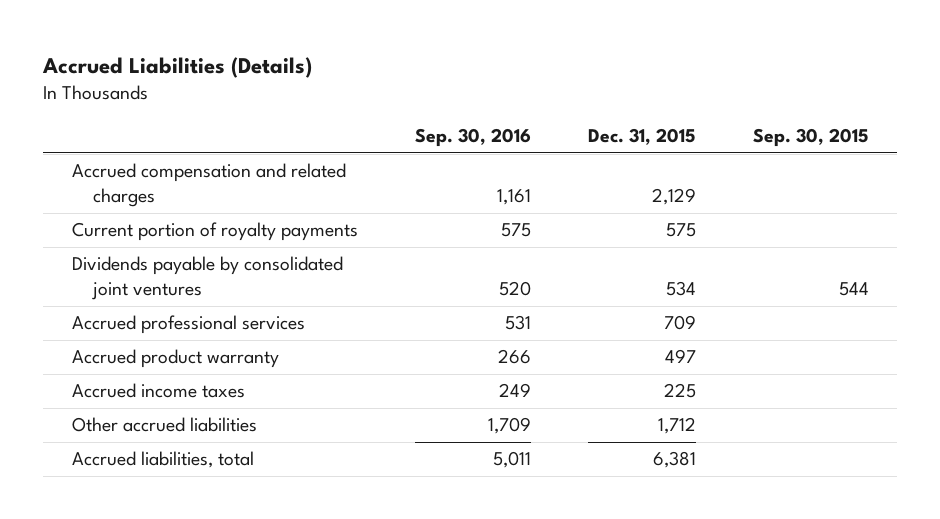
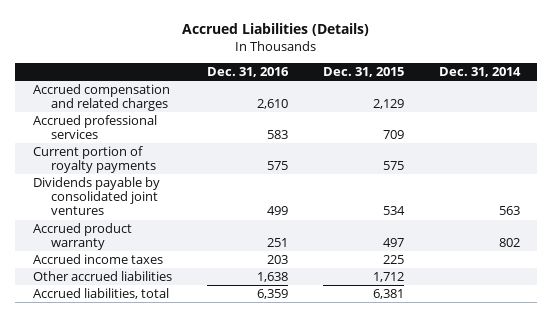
[414,128,531,148] Sep. 30, 2016 -> none
[752,128,869,148] Sep. 30, 2015 -> none
none -> [206,67,289,78] Dec. 31, 2016
none -> [438,67,521,78] Dec. 31, 2014
[71,315,305,335] Accrued professional services -> [32,114,157,140] Accrued professional services

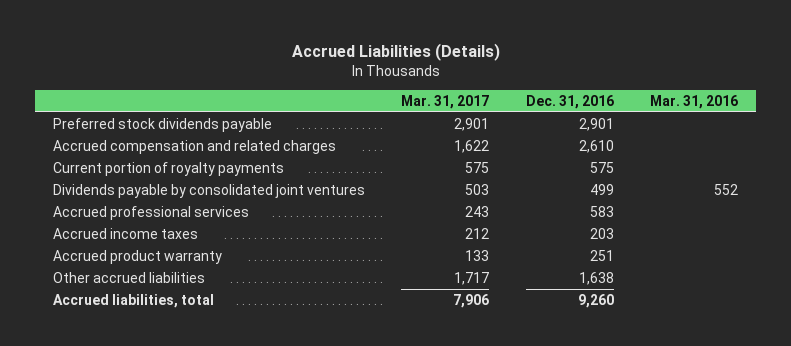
[322,67,404,78] Dec. 31, 2015 -> none
[438,67,521,78] Dec. 31, 2014 -> none
none -> [401,95,490,110] Mar. 31, 2017
none -> [649,95,738,110] Mar. 31, 2016
none -> [53,117,273,132] Preferred stock dividends payable
[32,114,157,140] Accrued professional services -> [53,205,250,220] Accrued professional services
[32,222,132,251] Accrued product warranty -> [53,249,223,264] Accrued product warranty
[256,288,288,299] 6,359 -> [577,293,614,308] 9,260

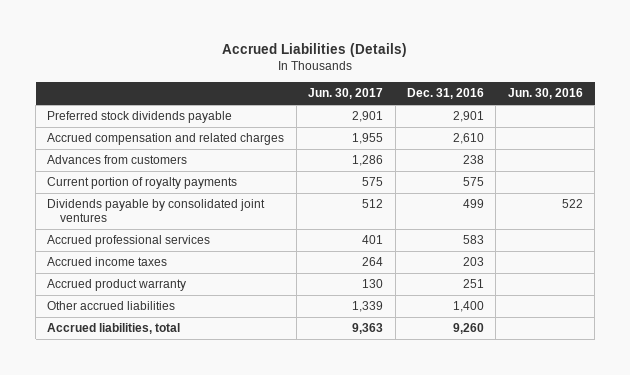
[401,95,490,110] Mar. 31, 2017 -> none
[649,95,738,110] Mar. 31, 2016 -> none
none -> [308,88,384,100] Jun. 30, 2017
none -> [507,88,583,100] Jun. 30, 2016
none -> [47,155,188,165] Advances from customers
[578,271,614,285] 1,638 -> [452,301,484,313] 1,400

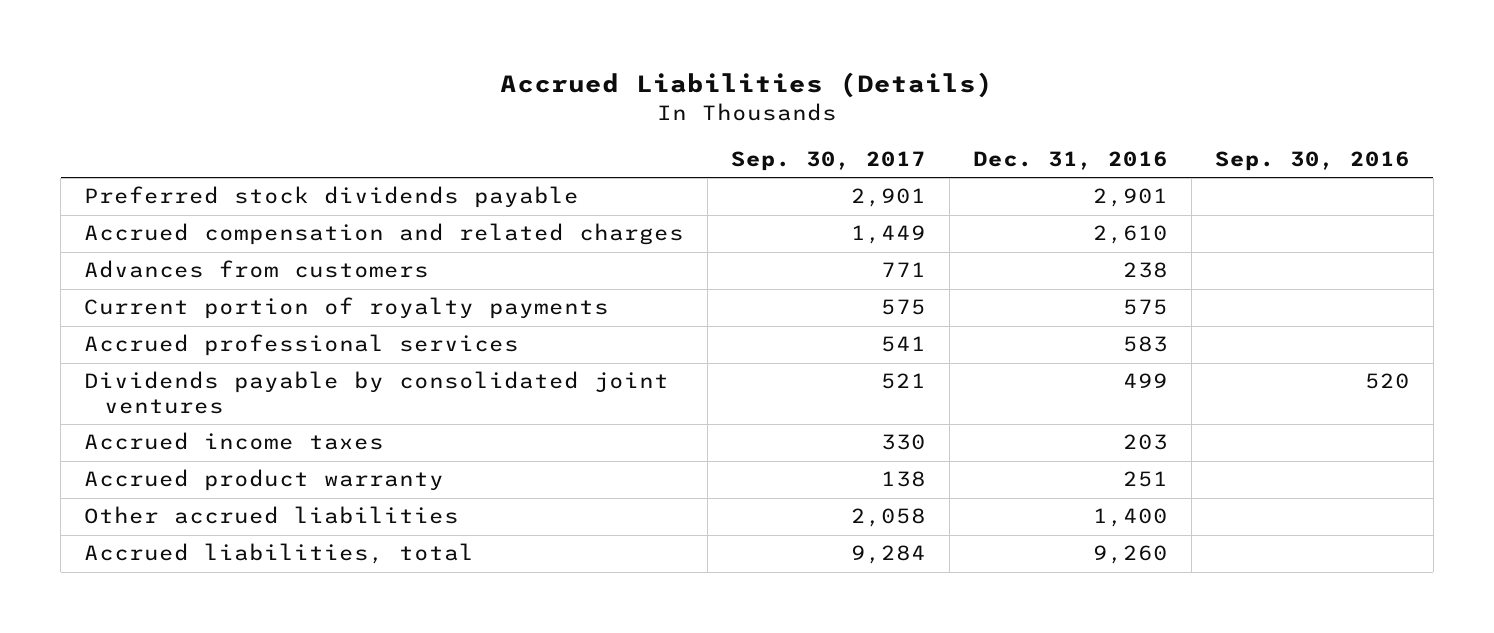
[308,88,384,100] Jun. 30, 2017 -> none
[507,88,583,100] Jun. 30, 2016 -> none
none -> [730,150,926,171] Sep. 30, 2017
none -> [1214,150,1410,171] Sep. 30, 2016
[47,199,266,223] Dividends payable by consolidated joint ventures -> [84,371,670,414] Dividends payable by consolidated joint ventures

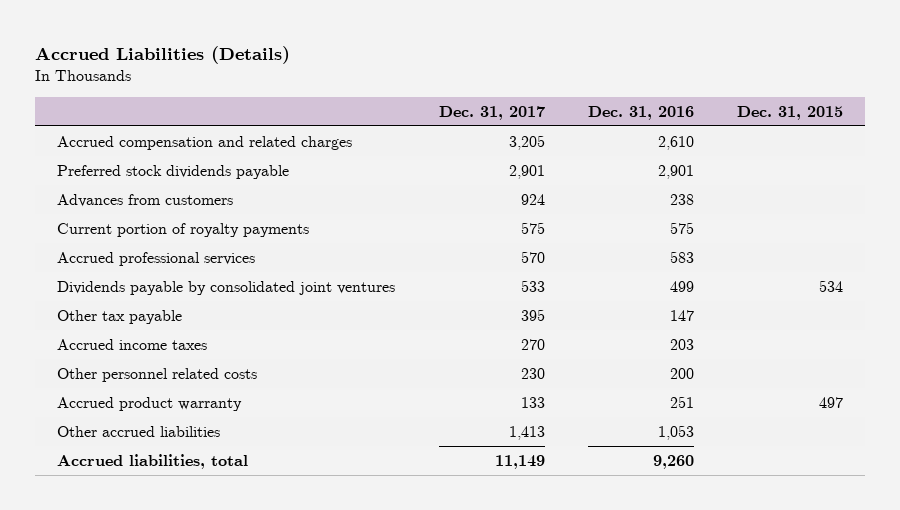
[730,150,926,171] Sep. 30, 2017 -> none
[1214,150,1410,171] Sep. 30, 2016 -> none
none -> [438,105,545,120] Dec. 31, 2017
none -> [737,105,844,120] Dec. 31, 2015
[84,186,580,209] Preferred stock dividends payable -> [57,164,290,179] Preferred stock dividends payable
none -> [57,309,183,324] Other tax payable
none -> [57,367,258,382] Other personnel related costs
[1092,508,1168,528] 1,400 -> [657,424,694,440] 1,053

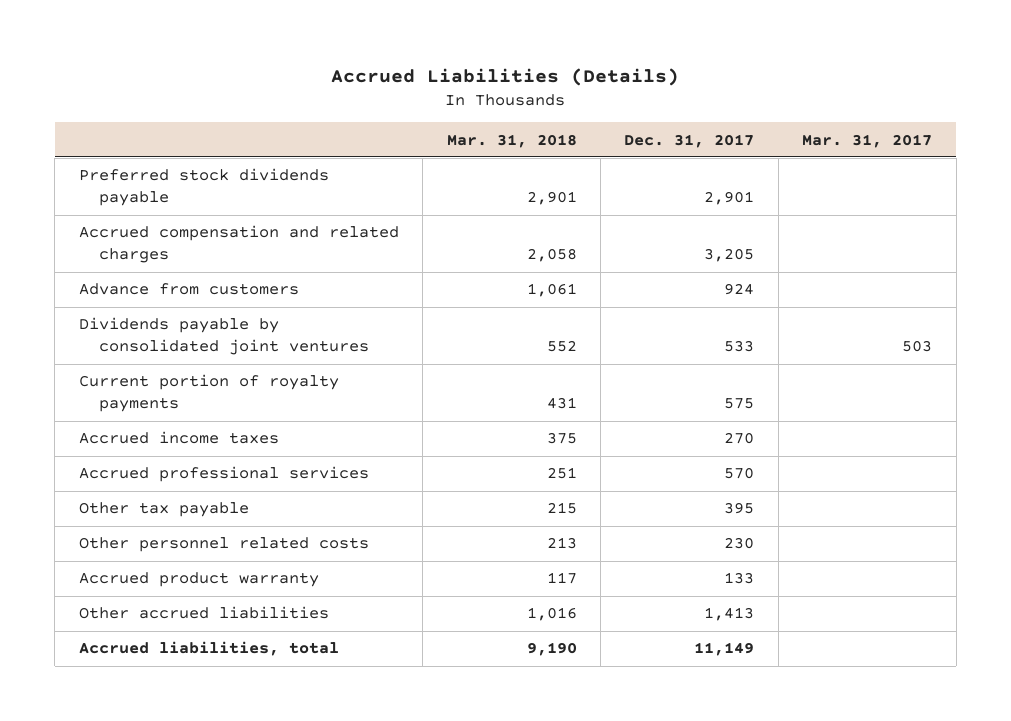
[587,105,694,120] Dec. 31, 2016 -> none
[737,105,844,120] Dec. 31, 2015 -> none
none -> [446,133,577,148] Mar. 31, 2018
none -> [802,133,933,148] Mar. 31, 2017
[57,135,353,150] Accrued compensation and related charges -> [78,225,399,264] Accrued compensation and related charges
[57,193,234,207] Advances from customers -> [78,283,299,296] Advance from customers
[57,280,396,295] Dividends payable by consolidated joint ventures -> [78,317,370,356] Dividends payable by consolidated joint ventures
[57,338,208,350] Accrued income taxes -> [78,431,279,445] Accrued income taxes

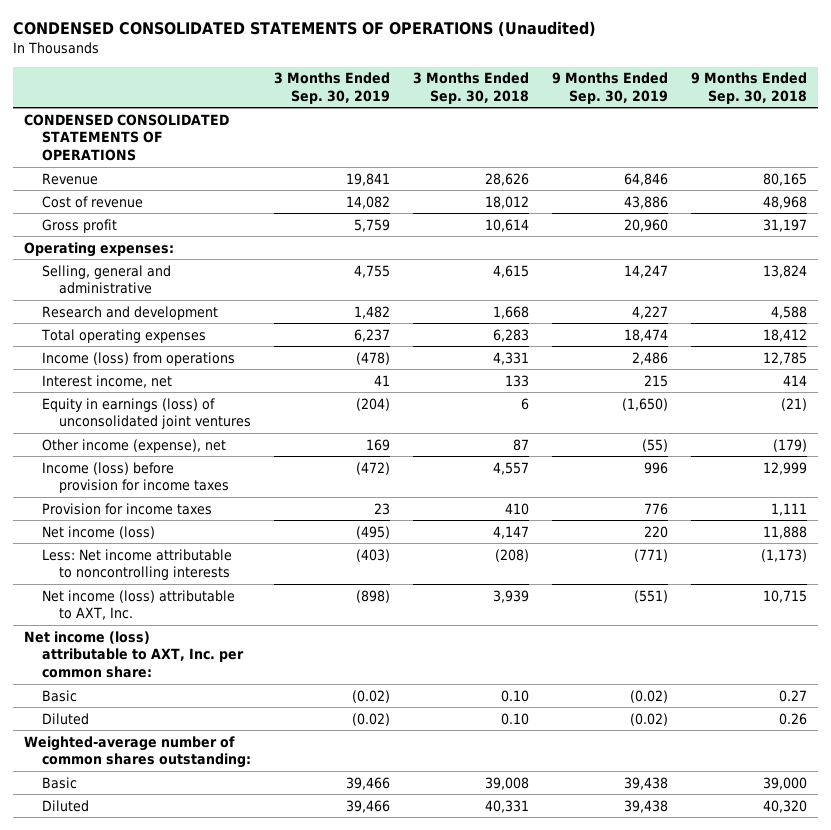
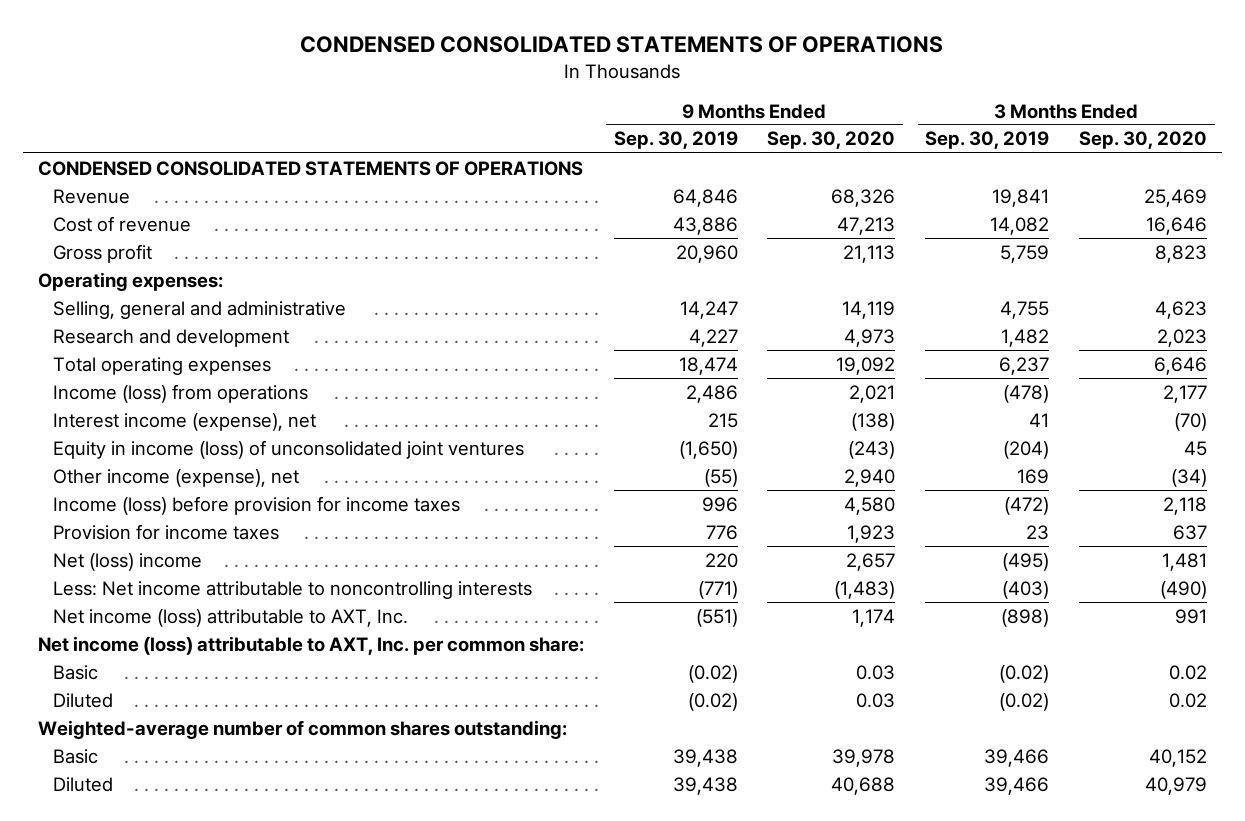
[12,21,596,38] CONDENSED CONSOLIDATED STATEMENTS OF OPERATIONS (Unaudited) -> [300,36,944,54] CONDENSED CONSOLIDATED STATEMENTS OF OPERATIONS
[412,72,529,104] 3 Months Ended Sep. 30, 2018 -> none
[690,72,807,104] 9 Months Ended Sep. 30, 2018 -> none
none -> [767,131,896,150] Sep. 30, 2020
none -> [1079,131,1208,150] Sep. 30, 2020
[41,374,172,388] Interest income, net -> [53,412,317,431] Interest income (expense), net
[41,397,251,430] Equity in earnings (loss) of unconsolidated joint ventures -> [53,439,525,459] Equity in income (loss) of unconsolidated joint ventures
[41,525,155,539] Net income (loss) -> [53,552,203,571] Net (loss) income

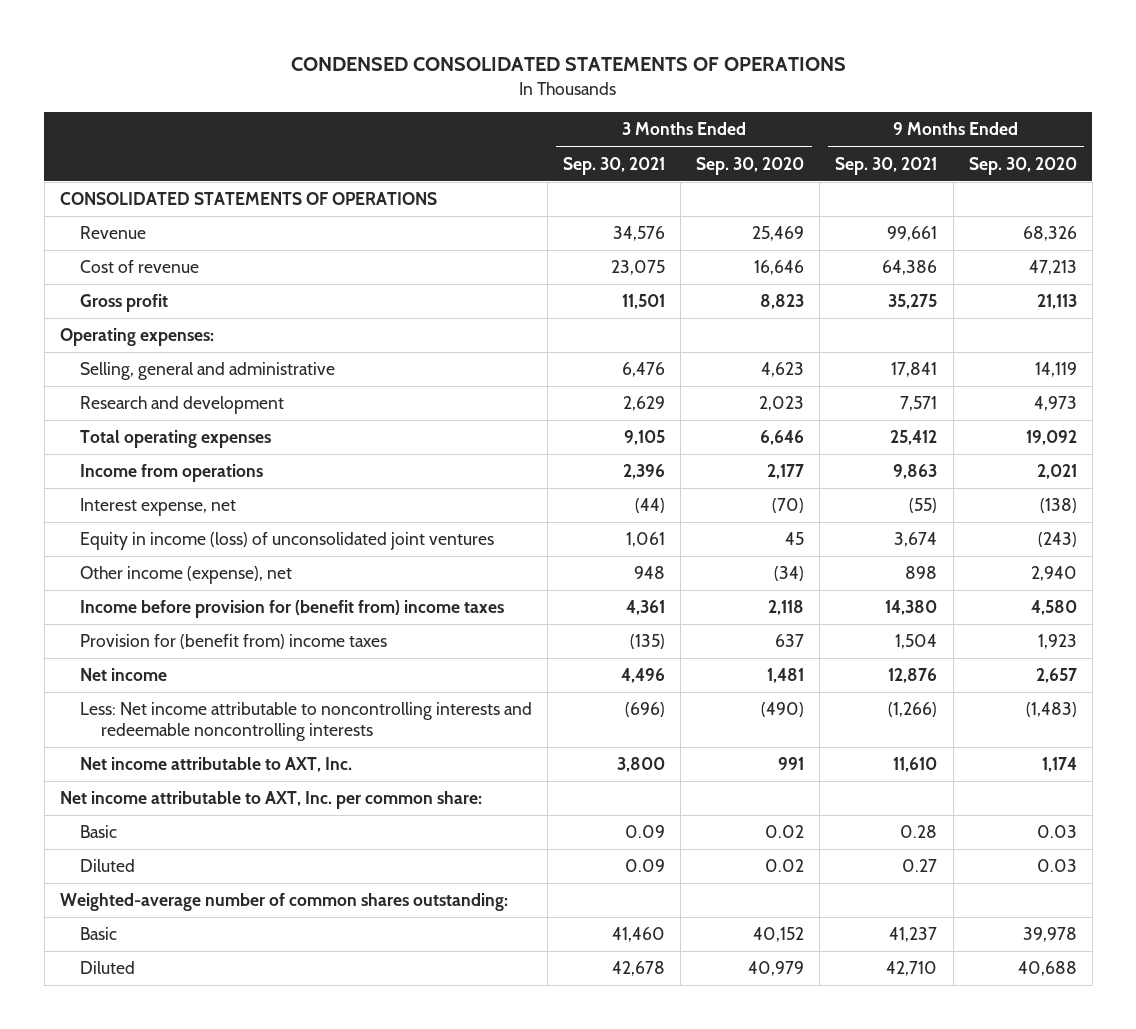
[613,131,738,150] Sep. 30, 2019 -> none
[925,131,1050,150] Sep. 30, 2019 -> none
none -> [563,156,666,175] Sep. 30, 2021
none -> [835,156,938,175] Sep. 30, 2021
[37,160,583,176] CONDENSED CONSOLIDATED STATEMENTS OF OPERATIONS -> [59,192,437,206] CONSOLIDATED STATEMENTS OF OPERATIONS
[53,383,309,403] Income (loss) from operations -> [80,464,264,483] Income from operations
[53,412,317,431] Interest income (expense), net -> [80,498,237,517] Interest expense, net
[53,495,461,515] Income (loss) before provision for income taxes -> [80,600,505,619] Income before provision for (benefit from) income taxes
[53,523,280,540] Provision for income taxes -> [80,634,388,650] Provision for (benefit from) income taxes
[53,552,203,571] Net (loss) income -> [80,668,168,682] Net income
[53,580,533,599] Less: Net income attributable to noncontrolling interests -> [80,702,533,742] Less: Net income attributable to noncontrolling interests and redeemable noncontrolling interests
[53,608,409,627] Net income (loss) attributable to AXT, Inc. -> [80,757,353,773] Net income attributable to AXT, Inc.
[37,635,584,655] Net income (loss) attributable to AXT, Inc. per common share: -> [59,791,482,810] Net income attributable to AXT, Inc. per common share:

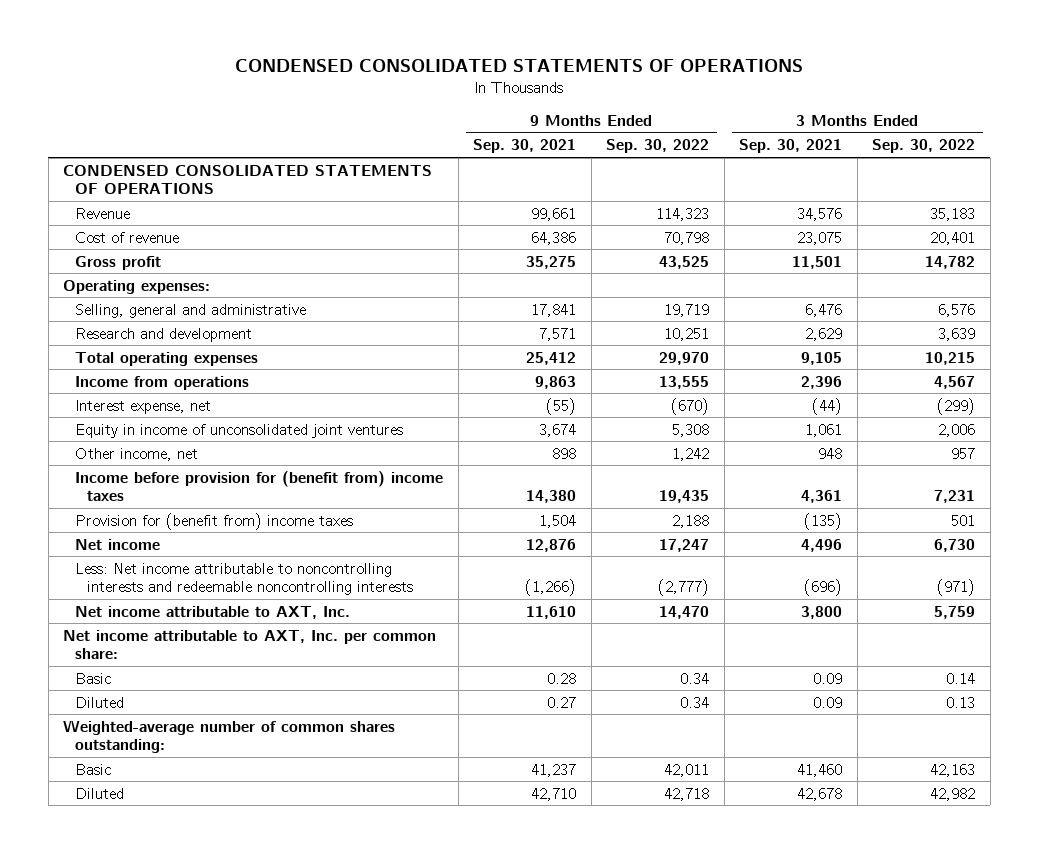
[696,156,805,175] Sep. 30, 2020 -> none
[968,156,1077,175] Sep. 30, 2020 -> none
none -> [606,139,710,154] Sep. 30, 2022
none -> [872,139,976,154] Sep. 30, 2022
[59,192,437,206] CONSOLIDATED STATEMENTS OF OPERATIONS -> [63,164,433,195] CONDENSED CONSOLIDATED STATEMENTS OF OPERATIONS
[80,532,495,551] Equity in income (loss) of unconsolidated joint ventures -> [75,423,404,438] Equity in income of unconsolidated joint ventures
[80,566,293,585] Other income (expense), net -> [75,447,199,461] Other income, net

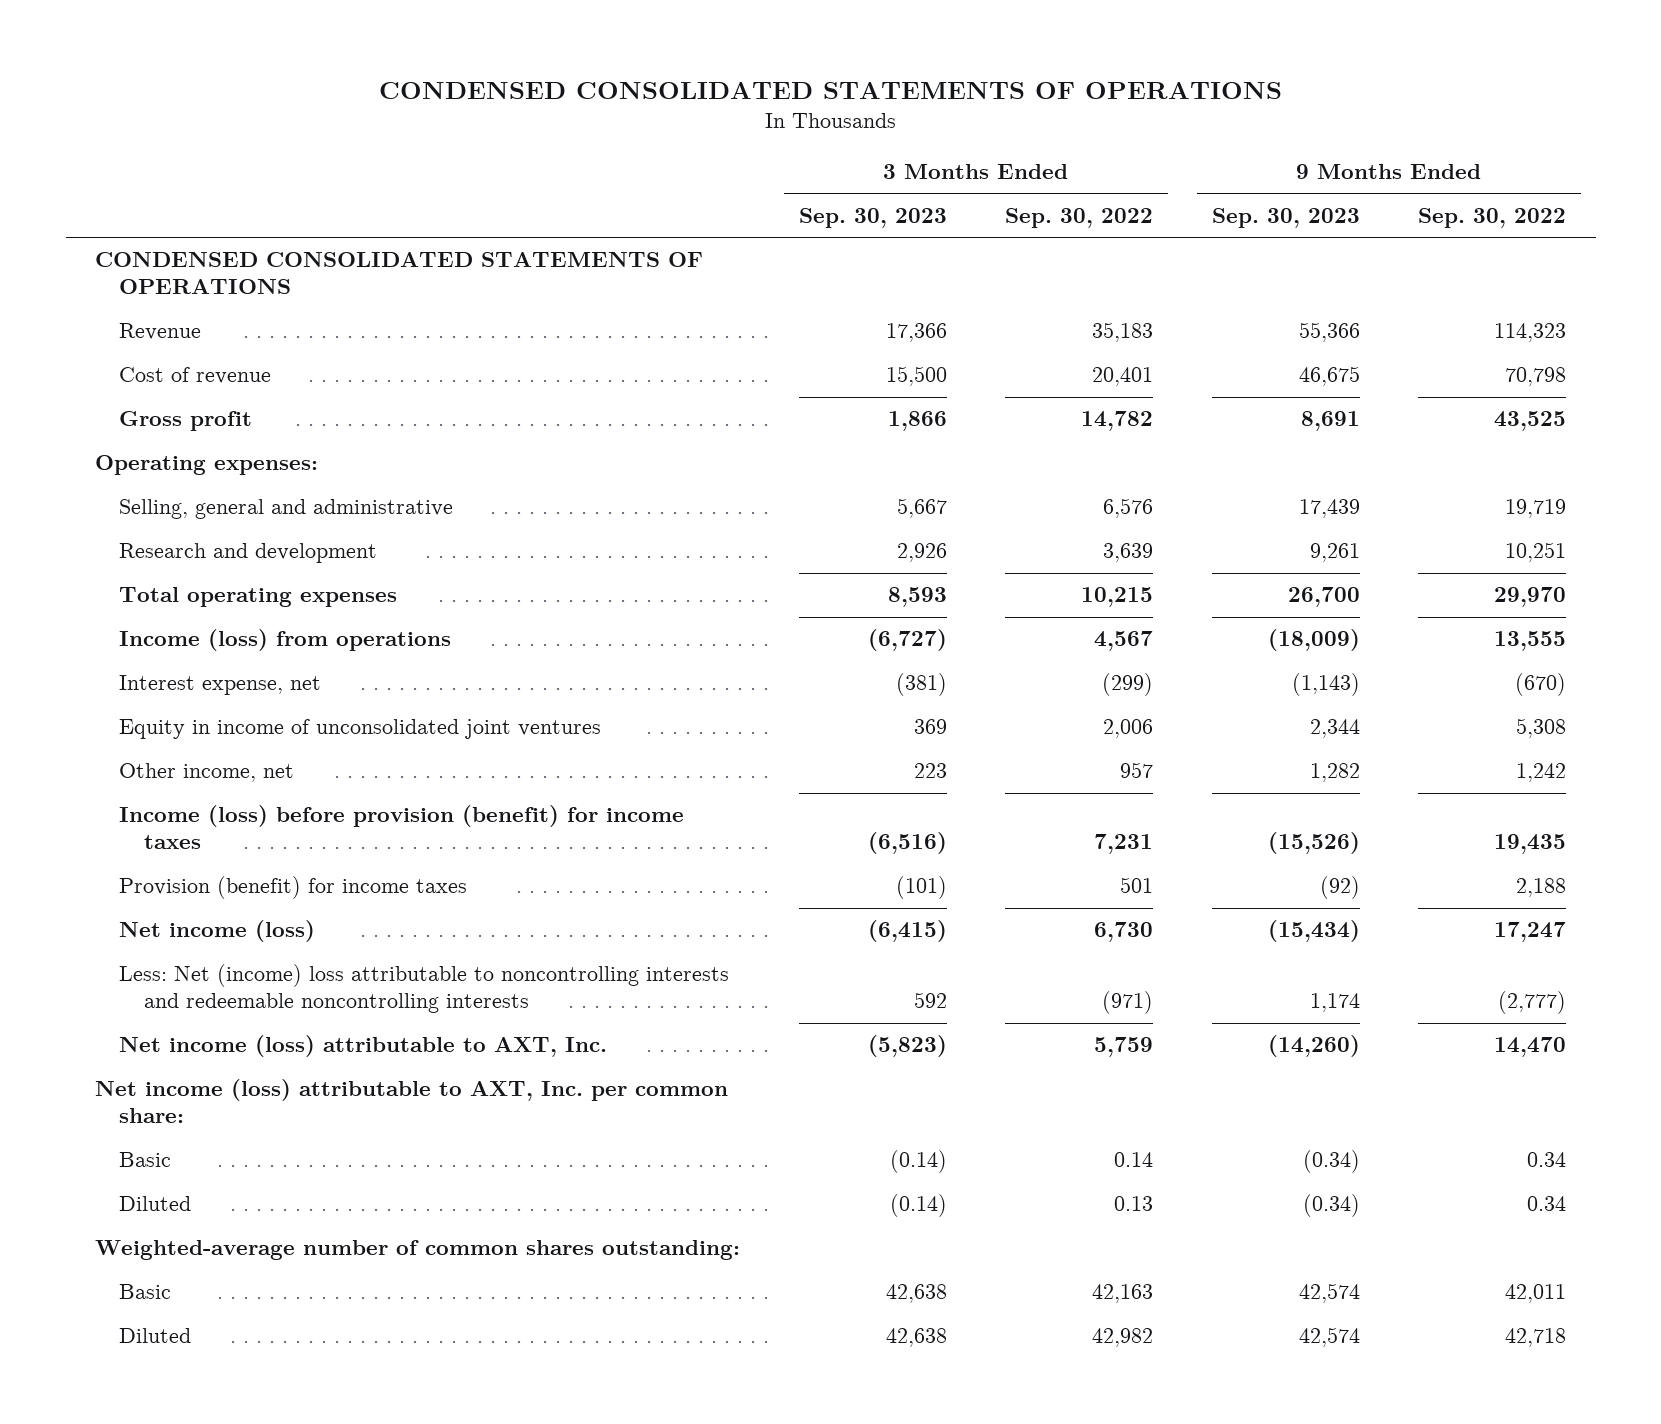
[473,139,577,154] Sep. 30, 2021 -> none
[739,139,843,154] Sep. 30, 2021 -> none
none -> [798,207,947,228] Sep. 30, 2023
none -> [1211,207,1360,228] Sep. 30, 2023
[75,375,250,390] Income from operations -> [119,629,452,652] Income (loss) from operations
[75,470,444,502] Income before provision for (benefit from) income taxes -> [119,805,685,850] Income (loss) before provision (benefit) for income taxes
[75,512,354,530] Provision for (benefit from) income taxes -> [119,876,468,900] Provision (benefit) for income taxes
[75,538,161,550] Net income -> [119,920,316,943] Net income (loss)
[75,562,413,596] Less: Net income attributable to noncontrolling interests and redeemable noncontrolling interests -> [119,964,730,1014] Less: Net (income) loss attributable to noncontrolling interests and redeemable noncontrolling interests
[75,605,351,619] Net income attributable to AXT, Inc. -> [119,1035,608,1058] Net income (loss) attributable to AXT, Inc.
[63,629,437,660] Net income attributable to AXT, Inc. per common share: -> [94,1079,728,1124] Net income (loss) attributable to AXT, Inc. per common share:

